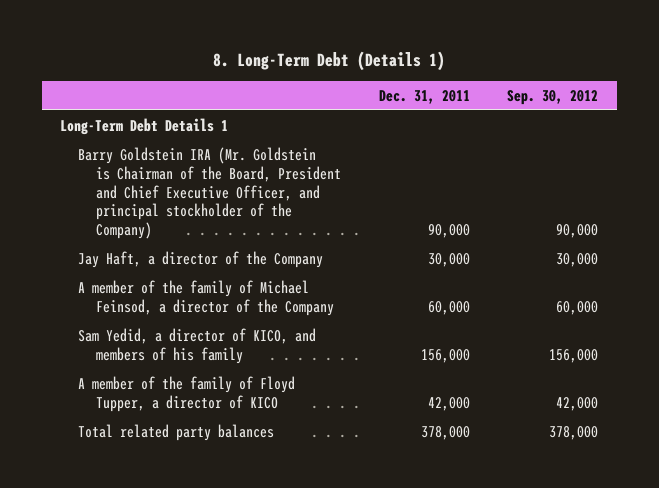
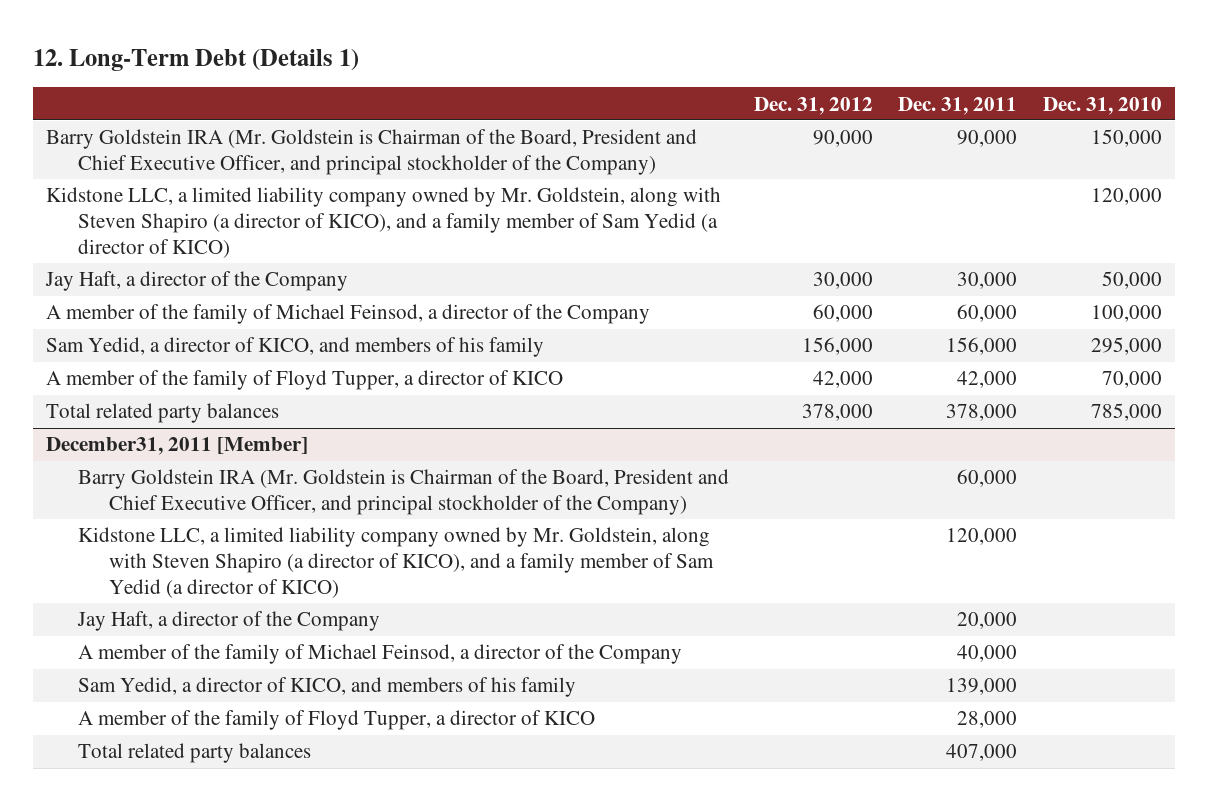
[213,50,446,71] 8. Long-Term Debt (Details 1) -> [33,49,360,72] 12. Long-Term Debt (Details 1)
[507,89,599,105] Sep. 30, 2012 -> none
none -> [754,96,874,115] Dec. 31, 2012
none -> [1042,96,1162,115] Dec. 31, 2010
[60,117,229,135] Long-Term Debt Details 1 -> none
none -> [46,187,722,258] Kidstone LLC, a limited liability company owned by Mr. Goldstein, along with Steven Shapiro (a director of KICO), and a family member of Sam Yedid (a director of KICO)
none -> [46,437,309,456] December31, 2011 [Member]
none -> [77,469,729,515] Barry Goldstein IRA (Mr. Goldstein is Chairman of the Board, President and Chief Executive Officer, and principal stockholder of the Company)
none -> [77,527,715,598] Kidstone LLC, a limited liability company owned by Mr. Goldstein, along with Steven Shapiro (a director of KICO), and a family member of Sam Yedid (a director of KICO)
none -> [76,611,380,632] Jay Haft, a director of the Company
none -> [77,644,682,665] A member of the family of Michael Feinsod, a director of the Company
none -> [77,677,576,698] Sam Yedid, a director of KICO, and members of his family
none -> [77,710,595,731] A member of the family of Floyd Tupper, a director of KICO
none -> [77,743,311,764] Total related party balances

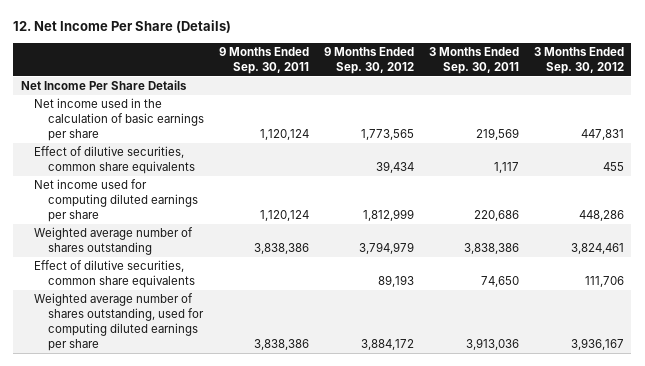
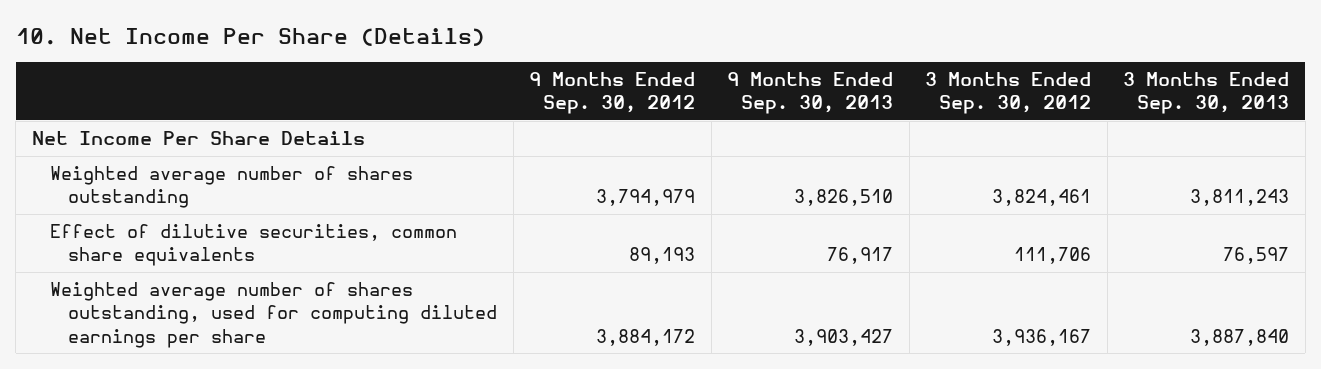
[13,20,232,34] 12. Net Income Per Share (Details) -> [15,27,485,46] 10. Net Income Per Share (Details)
[218,46,309,74] 9 Months Ended Sep. 30, 2011 -> none
[428,46,519,74] 3 Months Ended Sep. 30, 2011 -> none
none -> [727,71,894,114] 9 Months Ended Sep. 30, 2013
none -> [1123,71,1290,114] 3 Months Ended Sep. 30, 2013
[34,98,204,141] Net income used in the calculation of basic earnings per share -> none
[34,146,195,175] Effect of dilutive securities, common share equivalents -> none
[34,179,198,222] Net income used for computing diluted earnings per share -> none

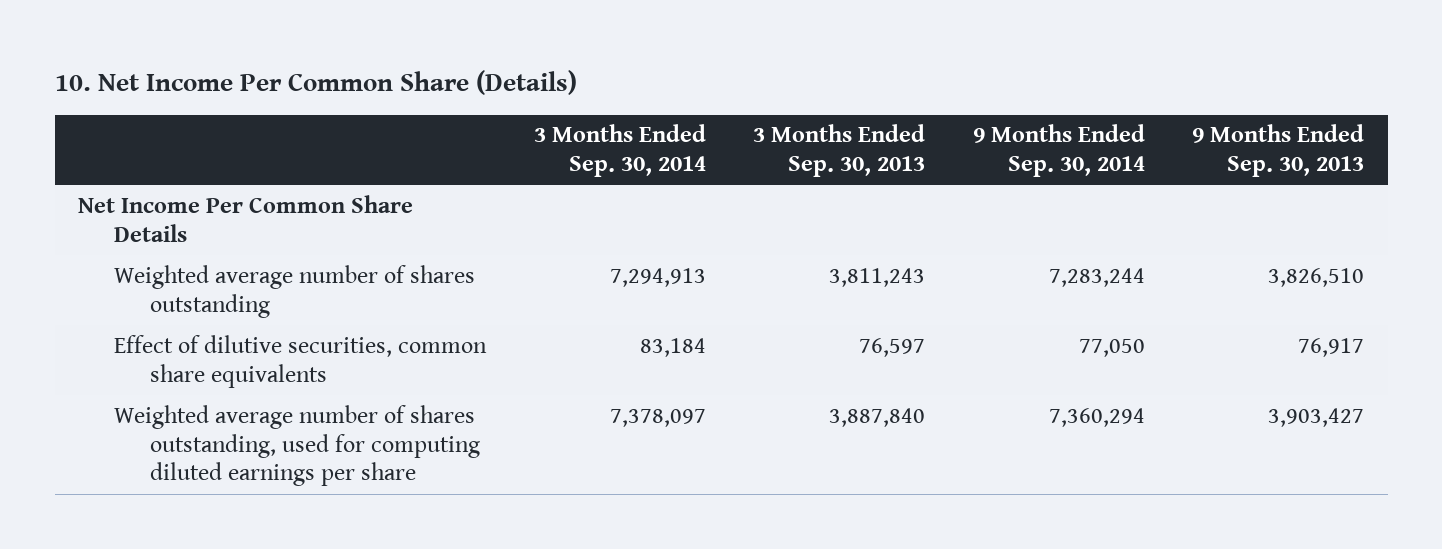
[15,27,485,46] 10. Net Income Per Share (Details) -> [54,70,577,96] 10. Net Income Per Common Share (Details)
[529,71,696,114] 9 Months Ended Sep. 30, 2012 -> none
[925,71,1092,114] 3 Months Ended Sep. 30, 2012 -> none
none -> [533,124,706,178] 3 Months Ended Sep. 30, 2014
none -> [972,124,1145,178] 9 Months Ended Sep. 30, 2014
[31,131,365,146] Net Income Per Share Details -> [78,194,414,242] Net Income Per Common Share Details

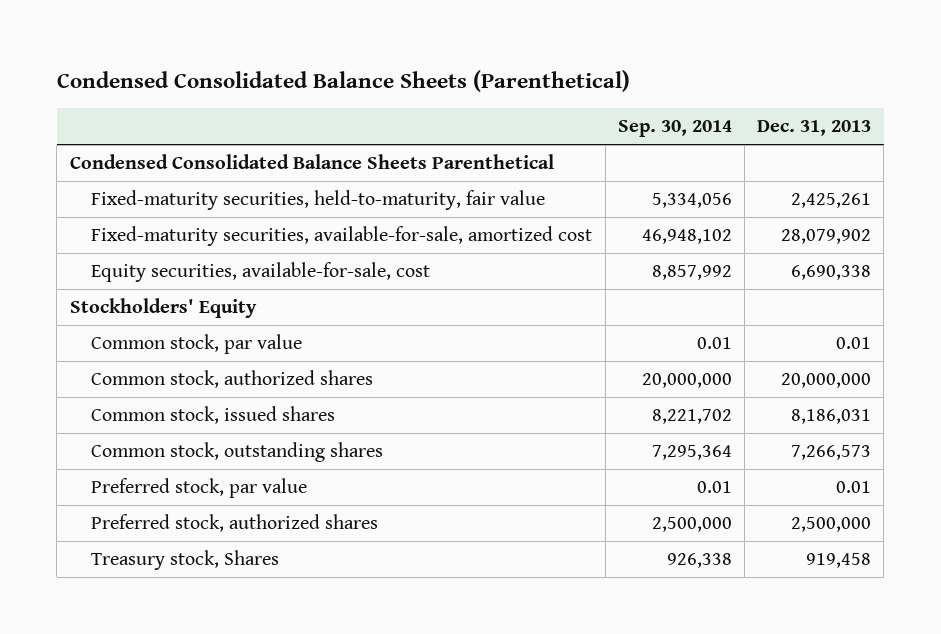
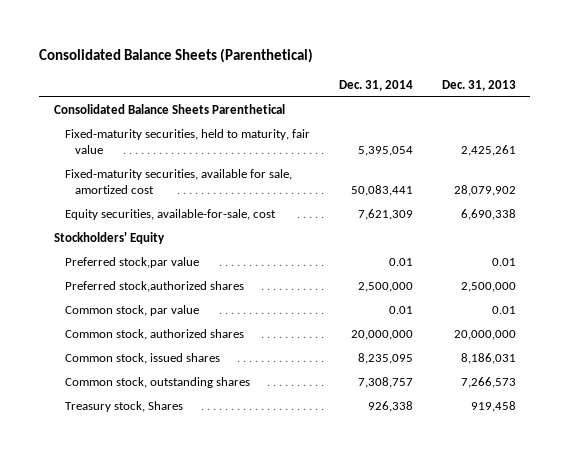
[56,69,630,92] Condensed Consolidated Balance Sheets (Parenthetical) -> [39,47,314,63] Consolidated Balance Sheets (Parenthetical)
[617,120,732,138] Sep. 30, 2014 -> none
none -> [338,79,413,91] Dec. 31, 2014
[69,154,554,170] Condensed Consolidated Balance Sheets Parenthetical -> [53,104,285,115] Consolidated Balance Sheets Parenthetical
[91,190,546,211] Fixed-maturity securities, held-to-maturity, fair value -> [64,129,310,154] Fixed-maturity securities, held to maturity, fair value
[91,226,593,247] Fixed-maturity securities, available-for-sale, amortized cost -> [64,169,292,194] Fixed-maturity securities, available for sale, amortized cost
none -> [64,257,199,269] Preferred stock,par value
none -> [64,281,244,293] Preferred stock,authorized shares
[91,478,308,499] Preferred stock, par value -> none
[91,514,379,533] Preferred stock, authorized shares -> none

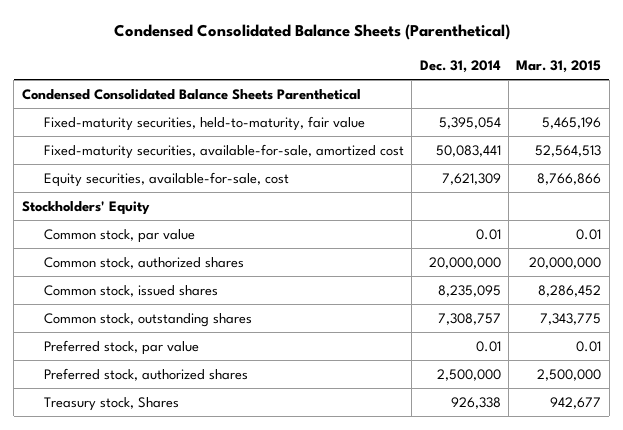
[39,47,314,63] Consolidated Balance Sheets (Parenthetical) -> [113,24,510,41] Condensed Consolidated Balance Sheets (Parenthetical)
[441,79,516,91] Dec. 31, 2013 -> none
none -> [516,59,602,73] Mar. 31, 2015
[53,104,285,115] Consolidated Balance Sheets Parenthetical -> [21,88,361,100] Condensed Consolidated Balance Sheets Parenthetical
[64,129,310,154] Fixed-maturity securities, held to maturity, fair value -> [43,115,365,131] Fixed-maturity securities, held-to-maturity, fair value
[64,169,292,194] Fixed-maturity securities, available for sale, amortized cost -> [43,143,404,159] Fixed-maturity securities, available-for-sale, amortized cost
[64,257,199,269] Preferred stock,par value -> none
[64,281,244,293] Preferred stock,authorized shares -> none
none -> [43,339,199,355] Preferred stock, par value
none -> [43,367,248,381] Preferred stock, authorized shares

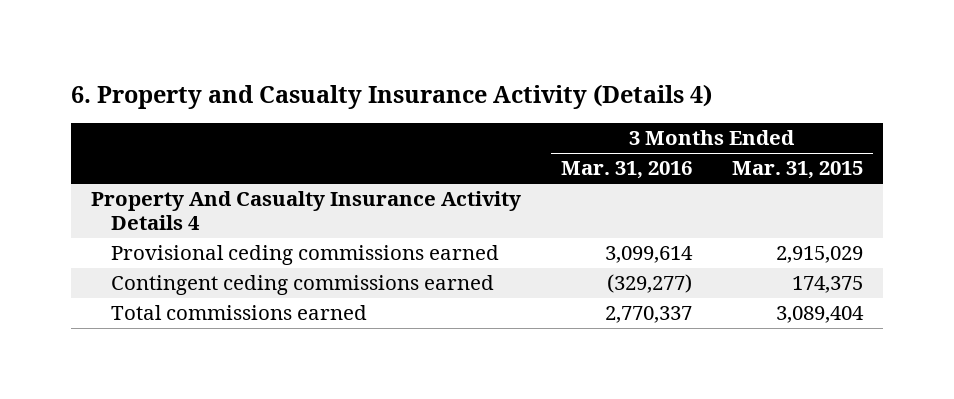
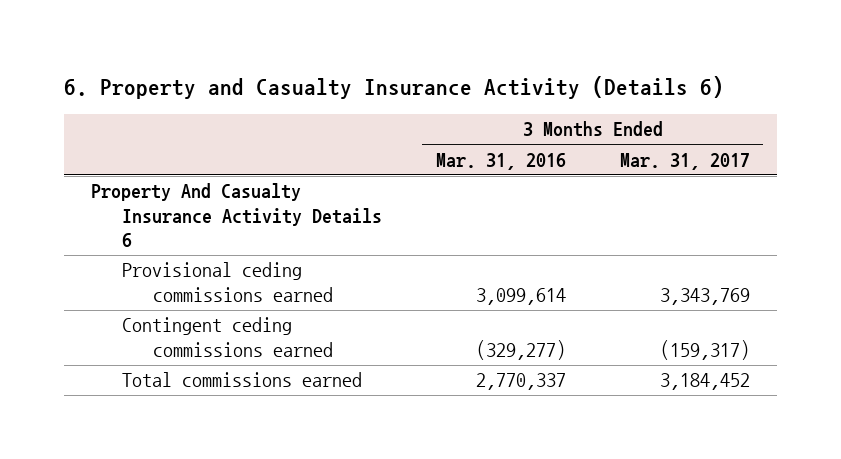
[70,83,712,109] 6. Property and Casualty Insurance Activity (Details 4) -> [63,76,724,100] 6. Property and Casualty Insurance Activity (Details 6)
[731,161,863,180] Mar. 31, 2015 -> none
none -> [619,152,750,170] Mar. 31, 2017
[90,191,521,231] Property And Casualty Insurance Activity Details 4 -> [90,183,382,248] Property And Casualty Insurance Activity Details 6

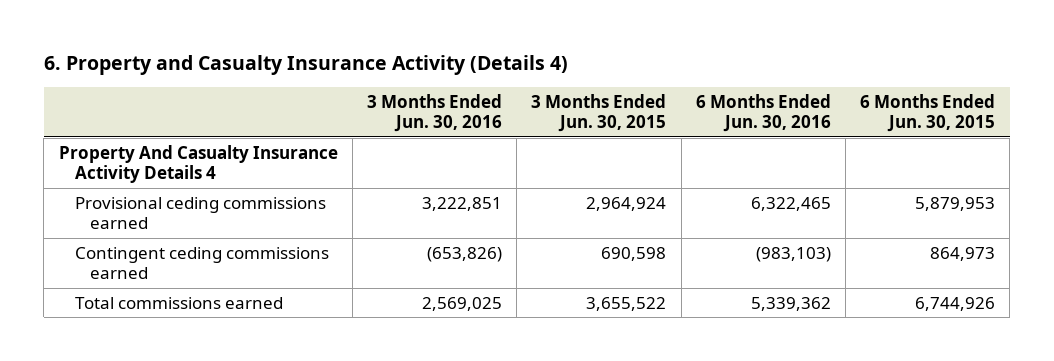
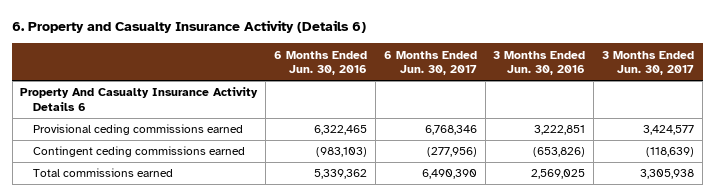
[43,55,568,76] 6. Property and Casualty Insurance Activity (Details 4) -> [12,20,367,34] 6. Property and Casualty Insurance Activity (Details 6)
[531,94,667,133] 3 Months Ended Jun. 30, 2015 -> none
[860,94,996,133] 6 Months Ended Jun. 30, 2015 -> none
none -> [383,50,477,76] 6 Months Ended Jun. 30, 2017
none -> [602,50,695,76] 3 Months Ended Jun. 30, 2017
[58,144,338,183] Property And Casualty Insurance Activity Details 4 -> [20,87,259,111] Property And Casualty Insurance Activity Details 6

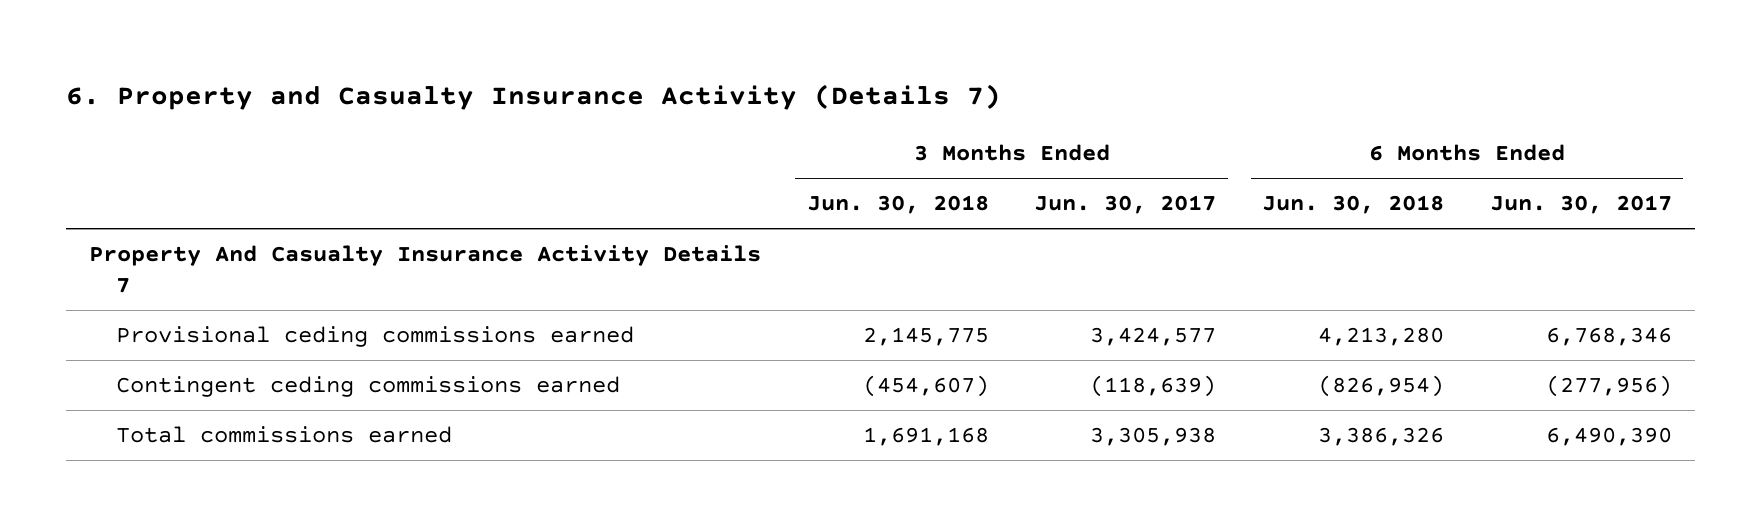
[12,20,367,34] 6. Property and Casualty Insurance Activity (Details 6) -> [66,83,1002,110] 6. Property and Casualty Insurance Activity (Details 7)
[274,50,368,76] 6 Months Ended Jun. 30, 2016 -> none
[493,50,586,76] 3 Months Ended Jun. 30, 2016 -> none
none -> [806,195,989,215] Jun. 30, 2018
none -> [1262,195,1445,215] Jun. 30, 2018
[20,87,259,111] Property And Casualty Insurance Activity Details 6 -> [89,245,762,294] Property And Casualty Insurance Activity Details 7

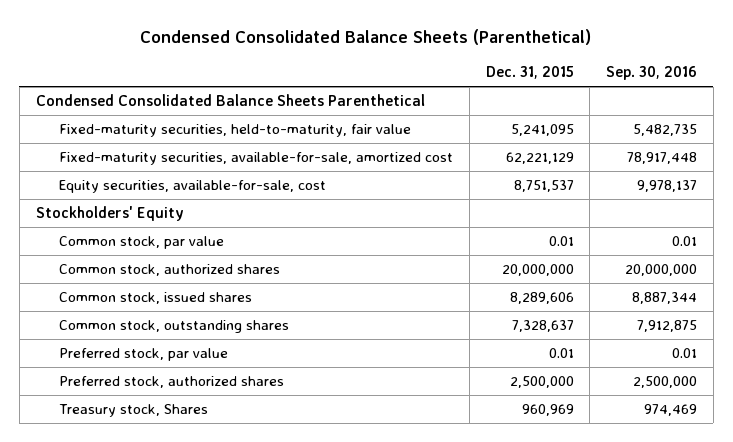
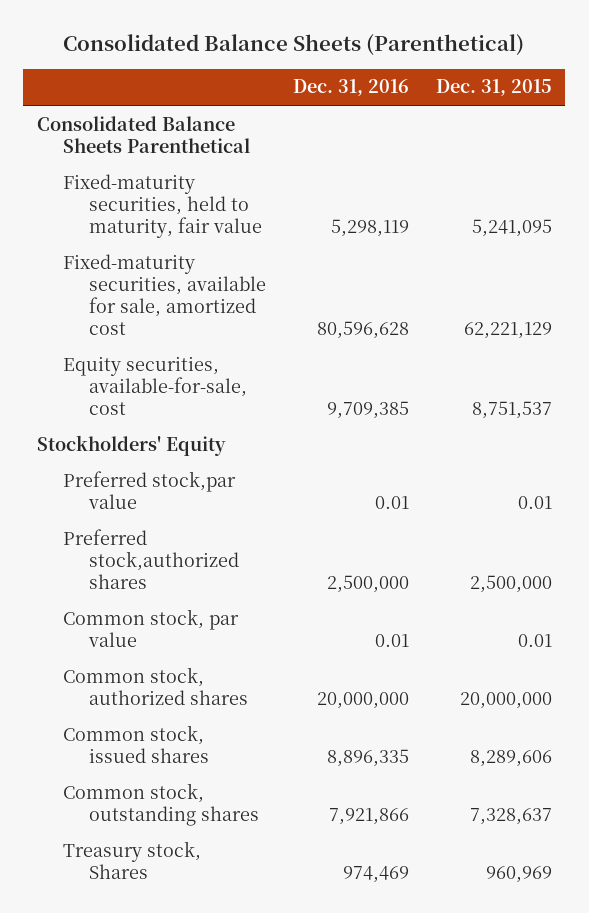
[140,28,592,45] Condensed Consolidated Balance Sheets (Parenthetical) -> [63,34,525,57] Consolidated Balance Sheets (Parenthetical)
[606,65,698,80] Sep. 30, 2016 -> none
none -> [293,79,410,97] Dec. 31, 2016
[35,94,425,107] Condensed Consolidated Balance Sheets Parenthetical -> [36,115,251,153] Consolidated Balance Sheets Parenthetical
[58,124,411,138] Fixed-maturity securities, held-to-maturity, fair value -> [63,173,263,238] Fixed-maturity securities, held to maturity, fair value
[58,152,453,166] Fixed-maturity securities, available-for-sale, amortized cost -> [63,253,267,335] Fixed-maturity securities, available for sale, amortized cost
none -> [63,470,237,509] Preferred stock,par value
none -> [63,528,240,589] Preferred stock,authorized shares
[58,348,228,362] Preferred stock, par value -> none
[58,376,284,389] Preferred stock, authorized shares -> none

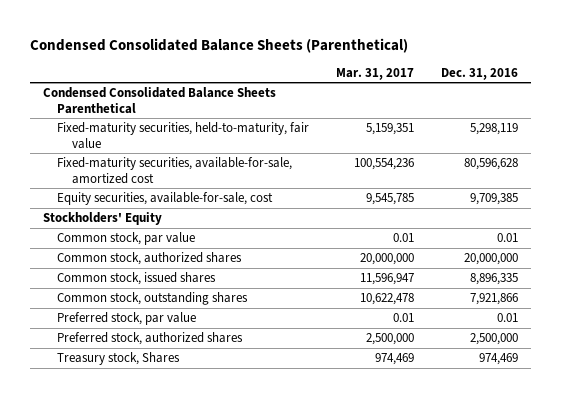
[63,34,525,57] Consolidated Balance Sheets (Parenthetical) -> [29,37,408,53] Condensed Consolidated Balance Sheets (Parenthetical)
[435,79,552,97] Dec. 31, 2015 -> none
none -> [336,67,415,80] Mar. 31, 2017
[36,115,251,153] Consolidated Balance Sheets Parenthetical -> [42,87,276,114] Condensed Consolidated Balance Sheets Parenthetical
[63,173,263,238] Fixed-maturity securities, held to maturity, fair value -> [57,122,310,149] Fixed-maturity securities, held-to-maturity, fair value
[63,253,267,335] Fixed-maturity securities, available for sale, amortized cost -> [57,157,293,184] Fixed-maturity securities, available-for-sale, amortized cost
[63,470,237,509] Preferred stock,par value -> none
[63,528,240,589] Preferred stock,authorized shares -> none
none -> [57,312,197,326] Preferred stock, par value
none -> [57,332,244,346] Preferred stock, authorized shares

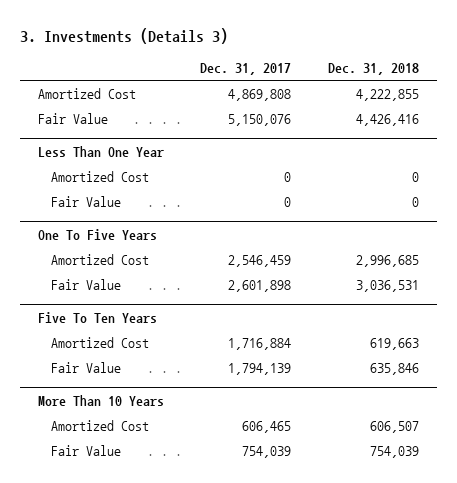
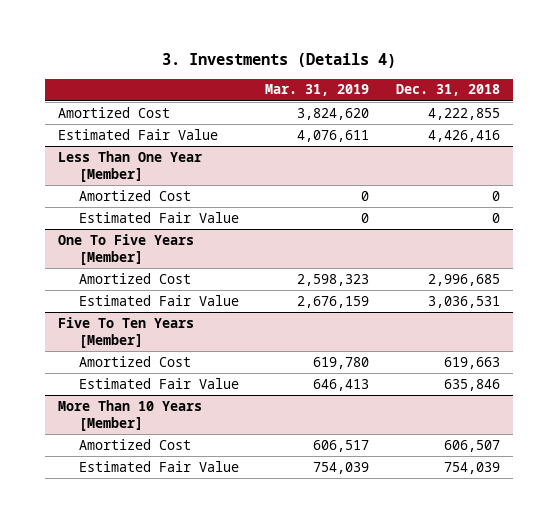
[19,28,228,45] 3. Investments (Details 3) -> [161,53,396,69] 3. Investments (Details 4)
[200,62,292,75] Dec. 31, 2017 -> none
none -> [265,84,370,97] Mar. 31, 2019
[38,112,109,124] Fair Value -> [57,128,218,140] Estimated Fair Value
[38,145,165,157] Less Than One Year -> [57,150,202,182] Less Than One Year [Member]
[50,195,121,207] Fair Value -> [78,211,239,223] Estimated Fair Value
[38,228,158,240] One To Five Years -> [57,233,194,265] One To Five Years [Member]
[50,278,121,290] Fair Value -> [78,294,239,306] Estimated Fair Value
[38,311,158,323] Five To Ten Years -> [57,316,194,348] Five To Ten Years [Member]
[50,361,121,373] Fair Value -> [78,377,239,389] Estimated Fair Value
[38,394,165,406] More Than 10 Years -> [57,399,202,431] More Than 10 Years [Member]
[50,444,121,456] Fair Value -> [78,460,239,472] Estimated Fair Value

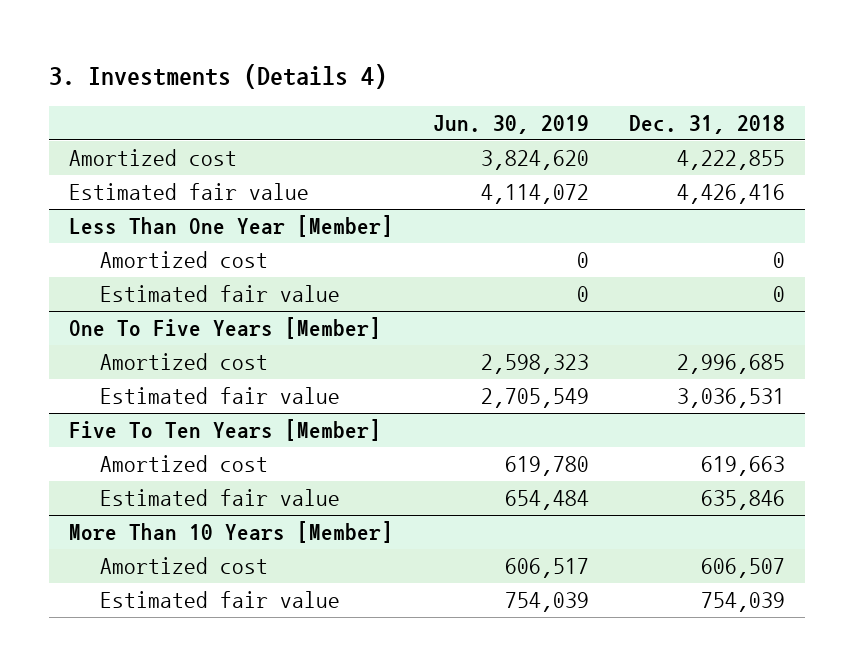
[265,84,370,97] Mar. 31, 2019 -> none
none -> [432,115,589,135] Jun. 30, 2019
[57,106,170,118] Amortized Cost -> [68,149,237,167] Amortized cost
[57,128,218,140] Estimated Fair Value -> [68,183,309,201] Estimated fair value
[78,189,191,201] Amortized Cost -> [100,251,269,269] Amortized cost
[78,211,239,223] Estimated Fair Value -> [100,285,341,303] Estimated fair value
[78,272,191,284] Amortized Cost -> [100,353,269,371] Amortized cost
[78,294,239,306] Estimated Fair Value -> [100,387,341,405] Estimated fair value
[78,355,191,367] Amortized Cost -> [100,455,269,473] Amortized cost
[78,377,239,389] Estimated Fair Value -> [100,489,341,507] Estimated fair value
[78,438,191,450] Amortized Cost -> [100,557,269,575] Amortized cost
[78,460,239,472] Estimated Fair Value -> [100,591,341,609] Estimated fair value

